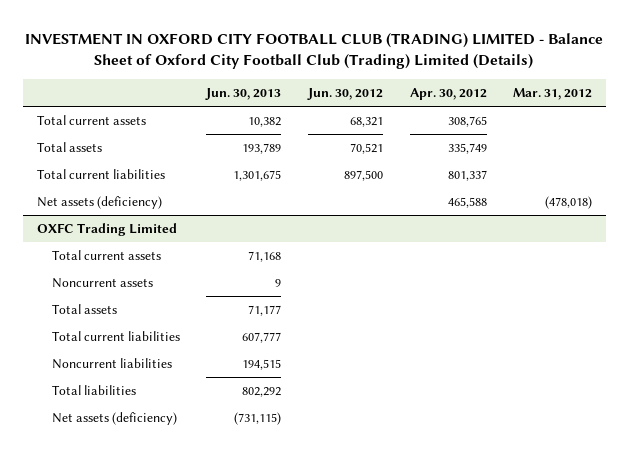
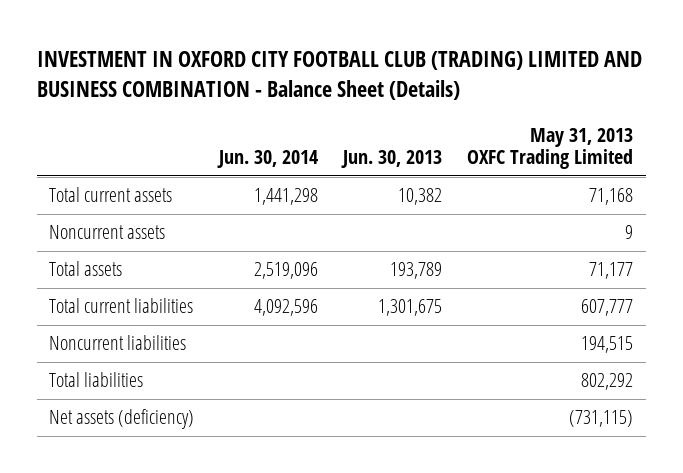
[25,33,604,70] INVESTMENT IN OXFORD CITY FOOTBALL CLUB (TRADING) LIMITED - Balance Sheet of Oxford City Football Club (Trading) Limited (Details) -> [37,51,643,101] INVESTMENT IN OXFORD CITY FOOTBALL CLUB (TRADING) LIMITED AND BUSINESS COMBINATION - Balance Sheet (Details)
[307,87,384,100] Jun. 30, 2012 -> none
[409,87,487,100] Apr. 30, 2012 -> none
[513,87,593,100] Mar. 31, 2012 -> none
none -> [217,150,319,169] Jun. 30, 2014
none -> [467,127,634,170] May 31, 2013 OXFC Trading Limited
none -> [49,225,166,240] Noncurrent assets
none -> [49,335,187,351] Noncurrent liabilities
none -> [49,372,144,388] Total liabilities
[36,223,177,237] OXFC Trading Limited -> none
[51,250,161,261] Total current assets -> none
[51,278,153,289] Noncurrent assets -> none
[51,304,117,315] Total assets -> none
[51,331,180,342] Total current liabilities -> none
[51,358,172,370] Noncurrent liabilities -> none
[51,385,136,396] Total liabilities -> none
[51,412,177,426] Net assets (deficiency) -> none

